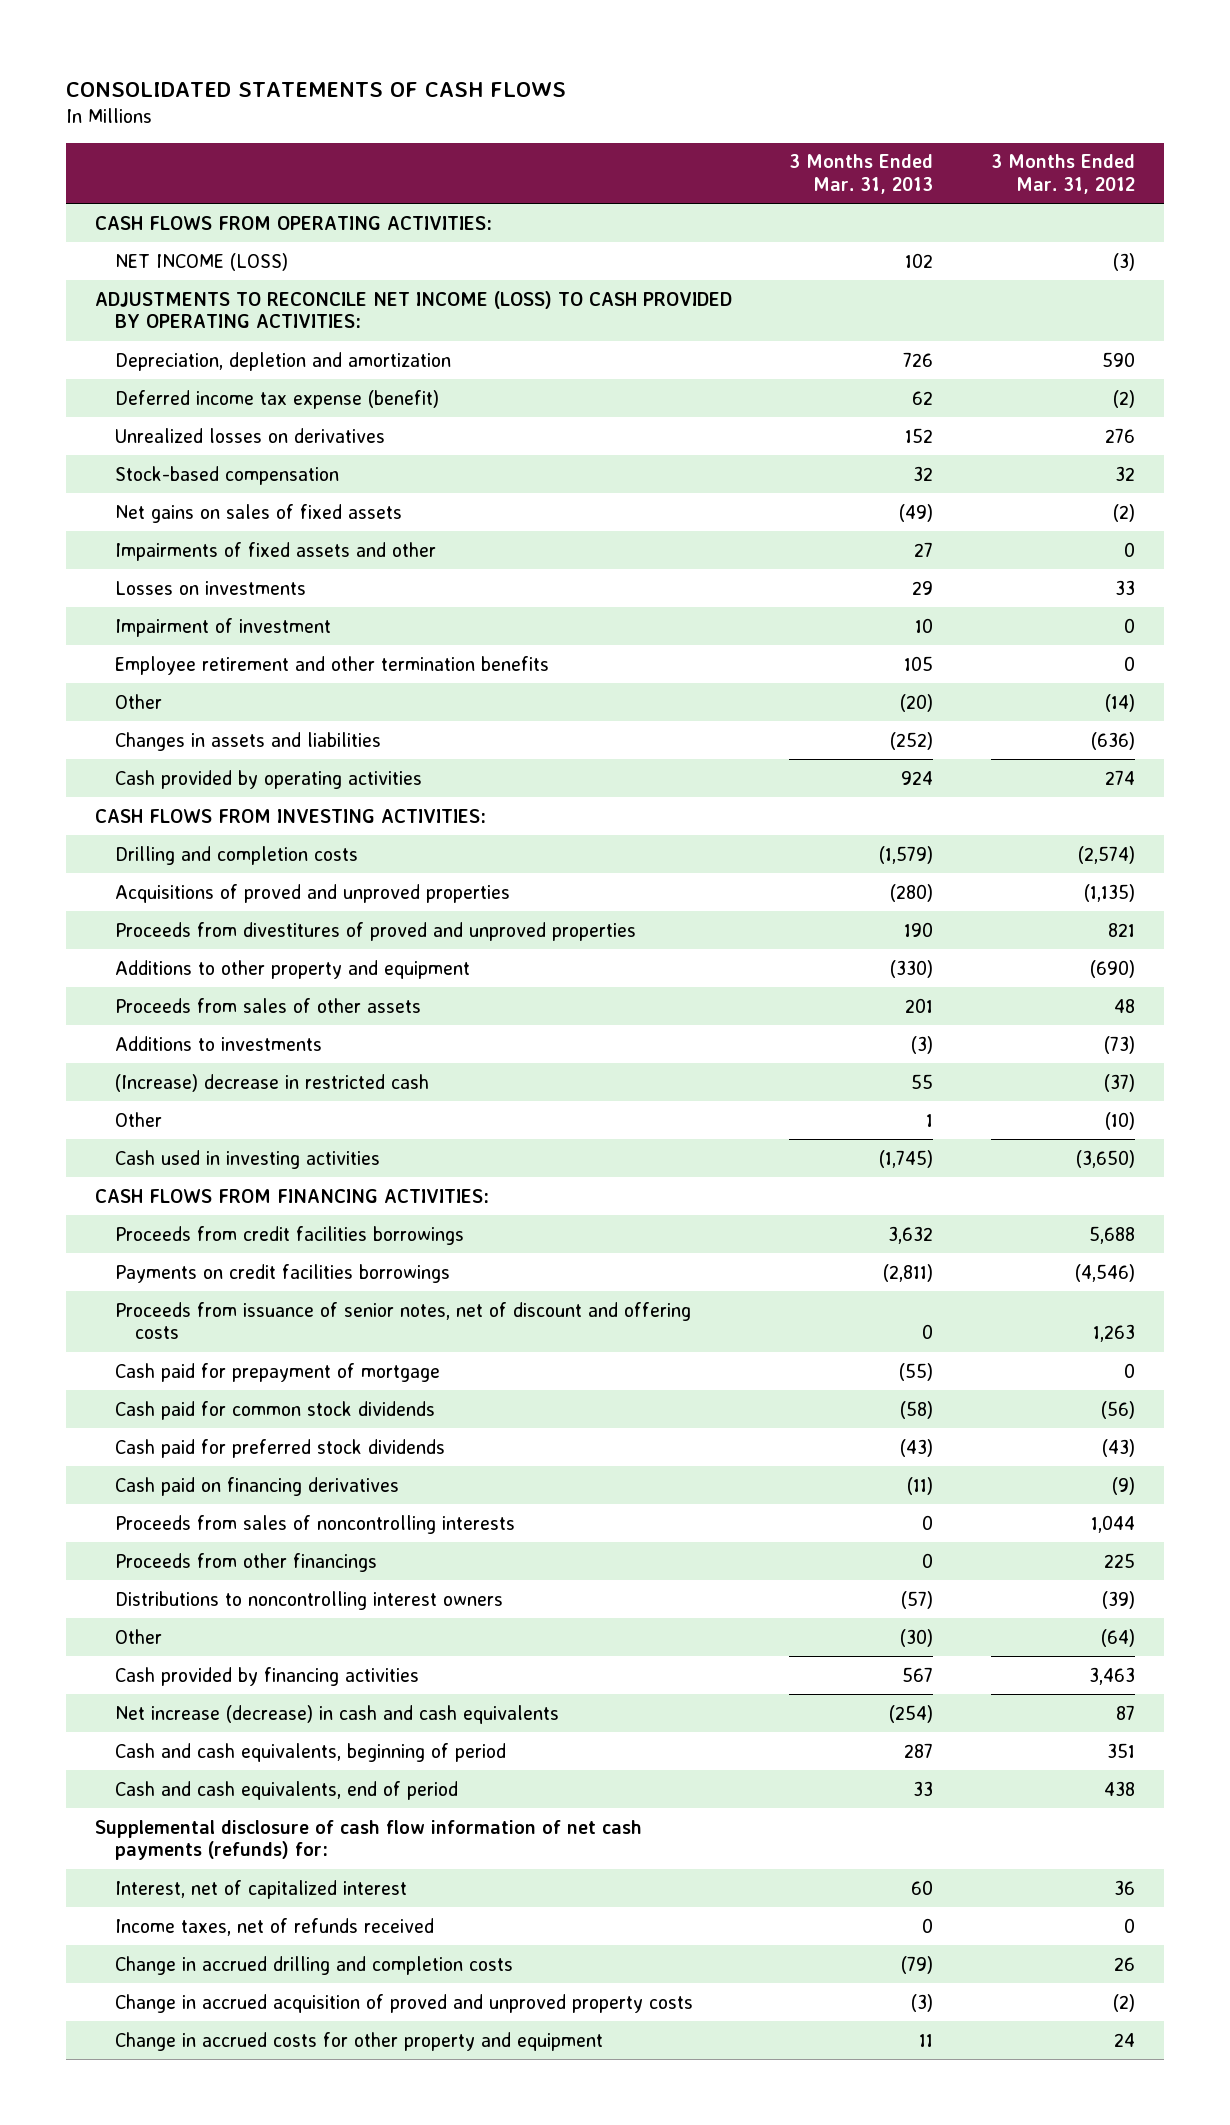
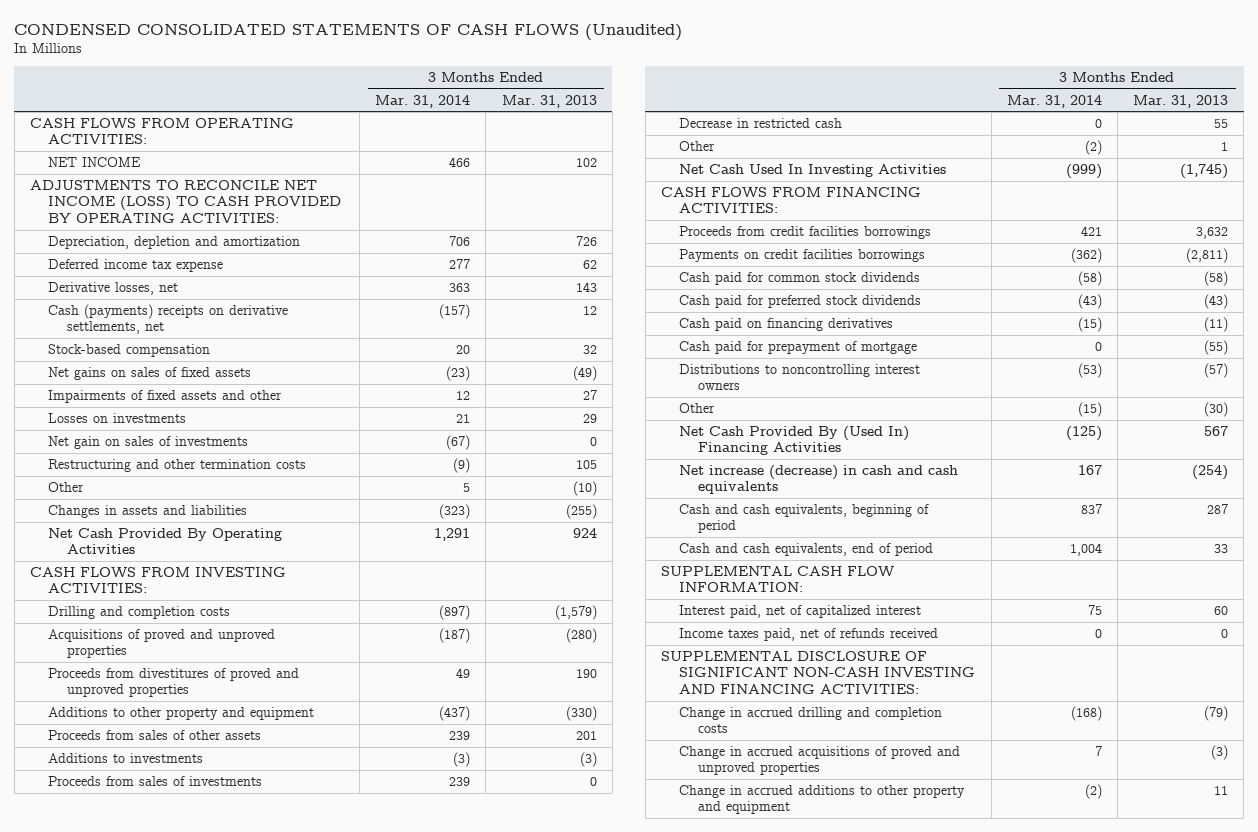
[65,81,566,97] CONSOLIDATED STATEMENTS OF CASH FLOWS -> [14,23,683,41] CONDENSED CONSOLIDATED STATEMENTS OF CASH FLOWS (Unaudited)
[990,154,1135,195] 3 Months Ended Mar. 31, 2012 -> none
none -> [375,94,471,108] Mar. 31, 2014
[114,252,288,271] NET INCOME (LOSS) -> [48,156,142,167] NET INCOME
[114,427,385,443] Unrealized losses on derivatives -> none
[114,389,439,409] Deferred income tax expense (benefit) -> [48,258,224,272] Deferred income tax expense
none -> [48,281,179,295] Derivative losses, net
none -> [48,303,289,335] Cash (payments) receipts on derivative settlements, net
[114,617,331,637] Impairment of investment -> none
none -> [48,435,249,449] Net gain on sales of investments
[114,655,549,675] Employee retirement and other termination benefits -> [48,458,307,472] Restructuring and other termination costs
[900,693,934,712] (20) -> [572,480,597,496] (10)
[890,731,934,750] (252) -> [565,503,597,519] (255)
[114,769,422,789] Cash provided by operating activities -> [48,527,283,555] Net Cash Provided By Operating Activities
none -> [48,775,263,786] Proceeds from sales of investments
[114,1073,429,1092] (Increase) decrease in restricted cash -> [679,117,843,128] Decrease in restricted cash
[114,1149,380,1169] Cash used in investing activities -> [679,163,947,177] Net Cash Used In Investing Activities
[114,1301,691,1340] Proceeds from issuance of senior notes, net of discount and offering costs -> none
[114,1514,515,1534] Proceeds from sales of noncontrolling interests -> none
[114,1552,377,1572] Proceeds from other financings -> none
[114,1362,440,1382] Cash paid for prepayment of mortgage -> [679,340,918,354] Cash paid for prepayment of mortgage
[114,1666,419,1686] Cash provided by financing activities -> [679,425,910,456] Net Cash Provided By (Used In) Financing Activities
[94,1819,642,1861] Supplemental disclosure of cash flow information of net cash payments (refunds) for: -> [661,565,895,593] SUPPLEMENTAL CASH FLOW INFORMATION:
[114,1879,407,1899] Interest, net of capitalized interest -> [679,604,922,618] Interest paid, net of capitalized interest
[114,1917,434,1936] Income taxes, net of refunds received -> [679,627,939,641] Income taxes paid, net of refunds received
none -> [661,650,976,694] SUPPLEMENTAL DISCLOSURE OF SIGNIFICANT NON-CASH INVESTING AND FINANCING ACTIVITIES:
[114,1993,693,2013] Change in accrued acquisition of proved and unproved property costs -> [679,745,961,776] Change in accrued acquisitions of proved and unproved properties
[114,2031,603,2051] Change in accrued costs for other property and equipment -> [679,784,966,815] Change in accrued additions to other property and equipment

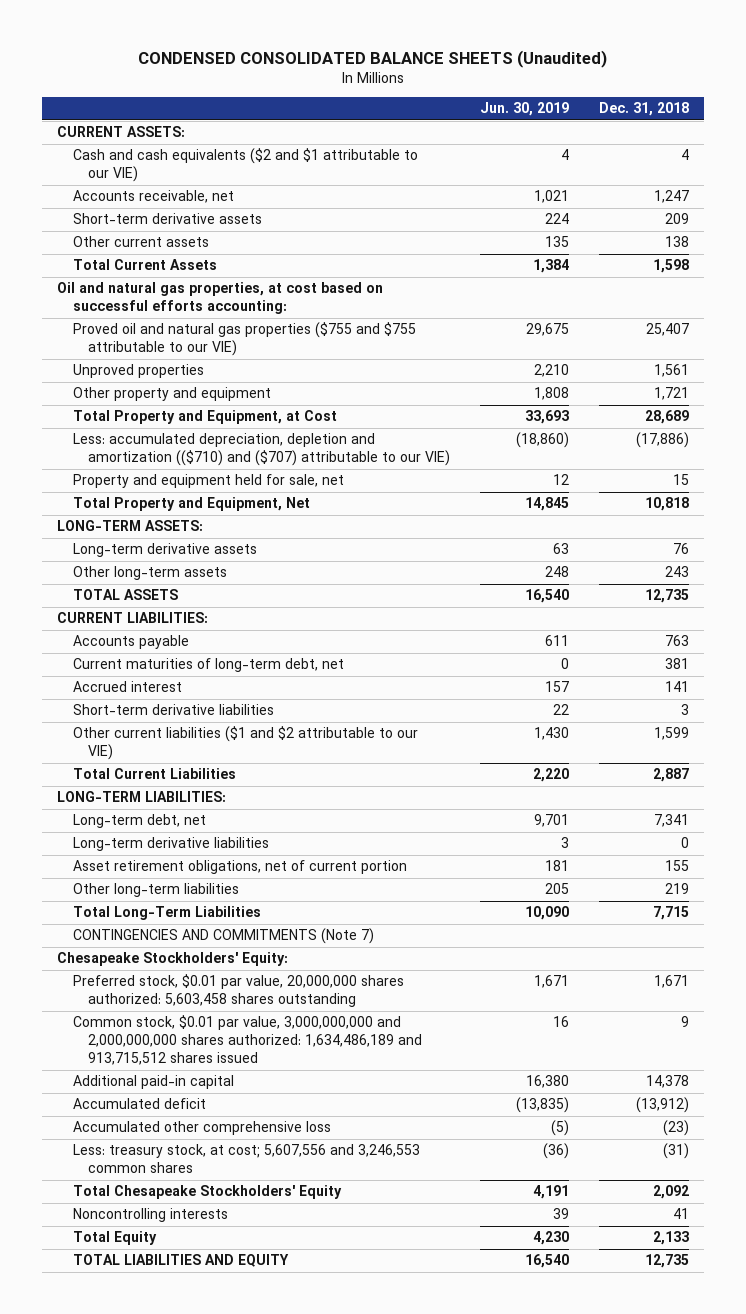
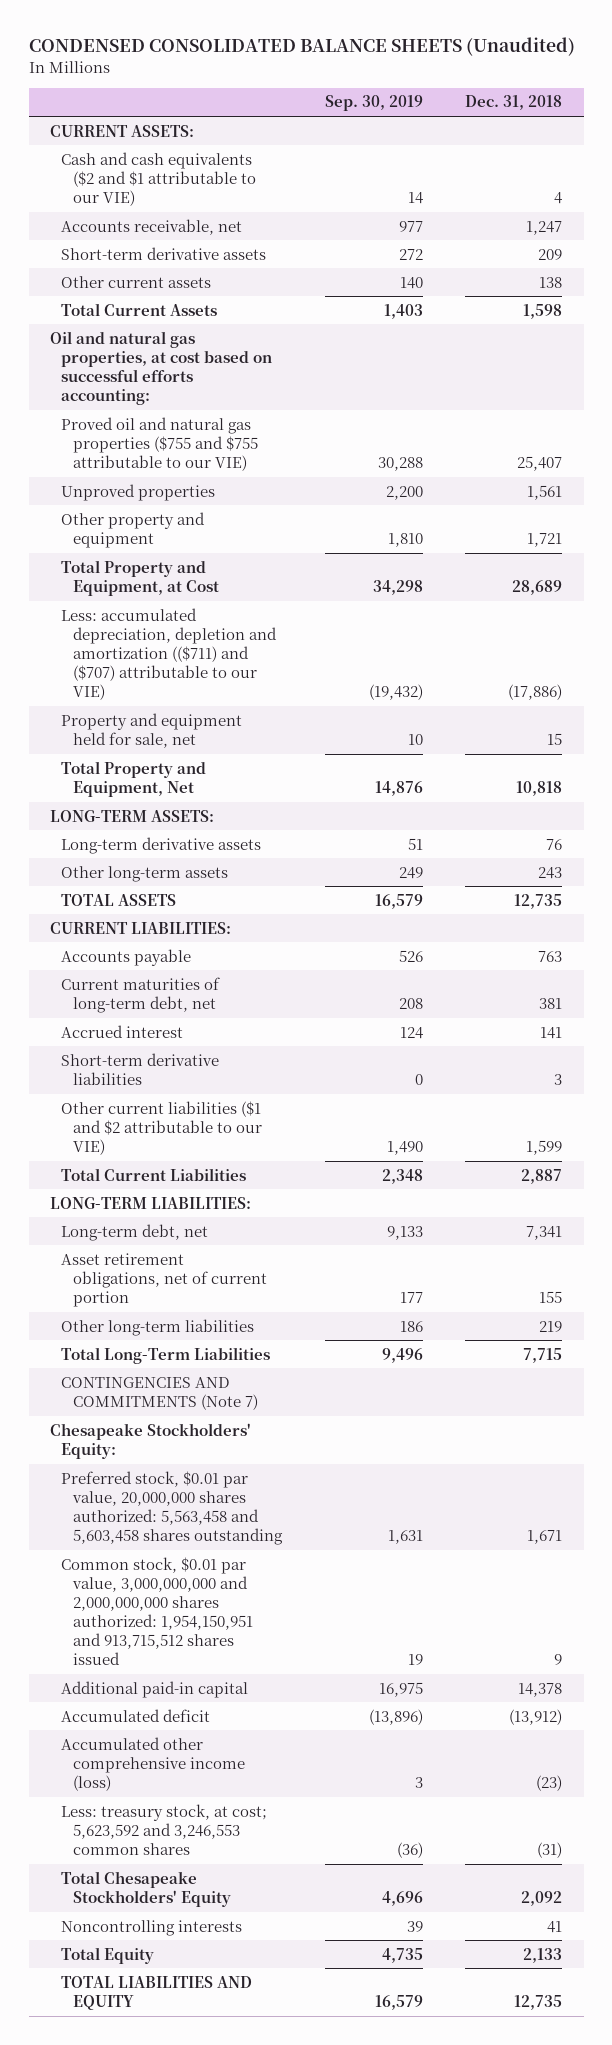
[480,102,570,117] Jun. 30, 2019 -> none
none -> [324,95,423,112] Sep. 30, 2019
[72,433,451,467] Less: accumulated depreciation, depletion and amortization (($710) and ($707) attributable to our VIE) -> [61,607,277,701] Less: accumulated depreciation, depletion and amortization (($711) and ($707) attributable to our VIE)
[72,837,269,852] Long-term derivative liabilities -> none
[72,974,404,1008] Preferred stock, $0.01 par value, 20,000,000 shares authorized: 5,603,458 shares outstanding -> [61,1470,283,1545] Preferred stock, $0.01 par value, 20,000,000 shares authorized: 5,563,458 and 5,603,458 shares outstanding
[72,1015,423,1066] Common stock, $0.01 par value, 3,000,000,000 and 2,000,000,000 shares authorized: 1,634,486,189 and 913,715,512 shares issued -> [61,1556,253,1666] Common stock, $0.01 par value, 3,000,000,000 and 2,000,000,000 shares authorized: 1,954,150,951 and 913,715,512 shares issued
[72,1121,331,1136] Accumulated other comprehensive loss -> [61,1736,245,1791] Accumulated other comprehensive income (loss)
[72,1144,420,1174] Less: treasury stock, at cost; 5,607,556 and 3,246,553 common shares -> [61,1803,268,1855] Less: treasury stock, at cost; 5,623,592 and 3,246,553 common shares

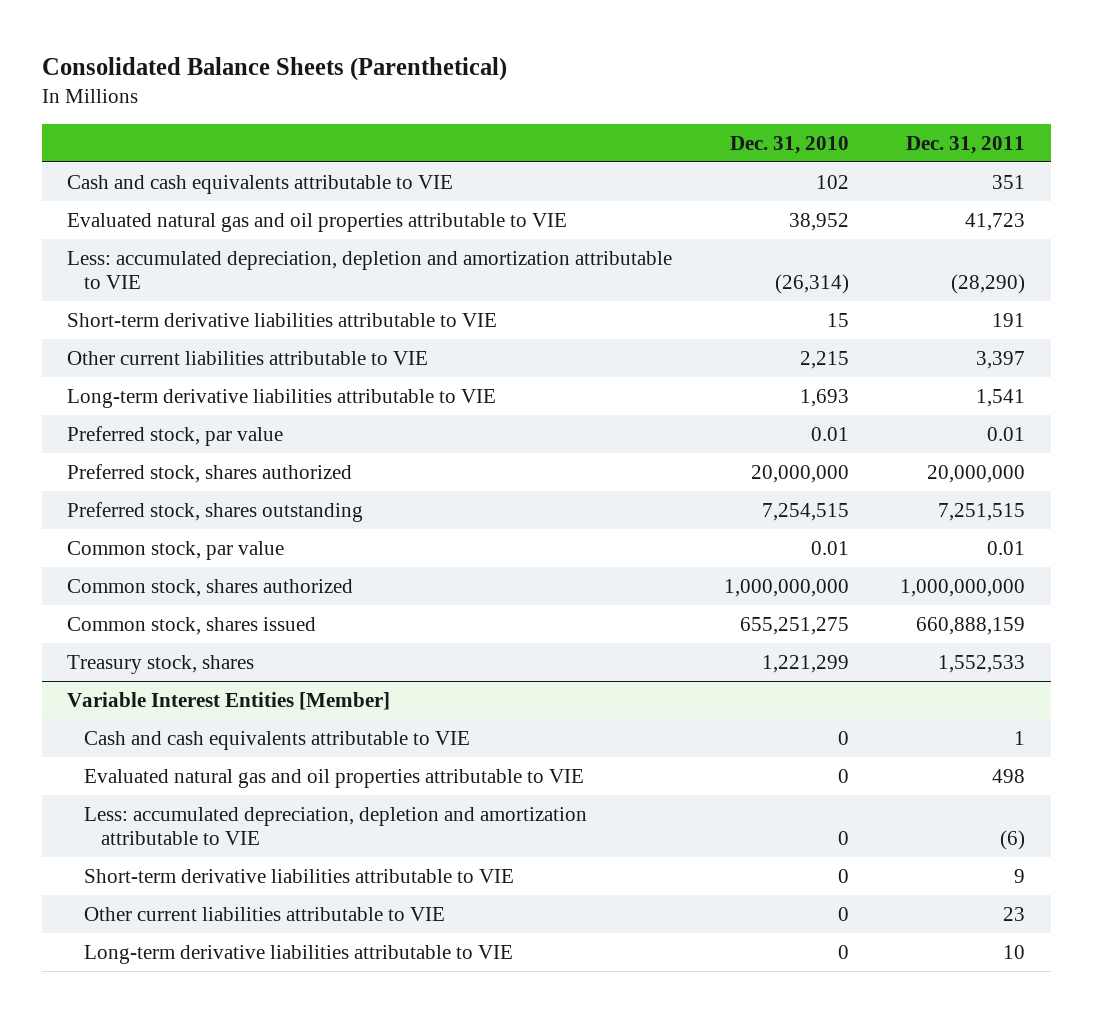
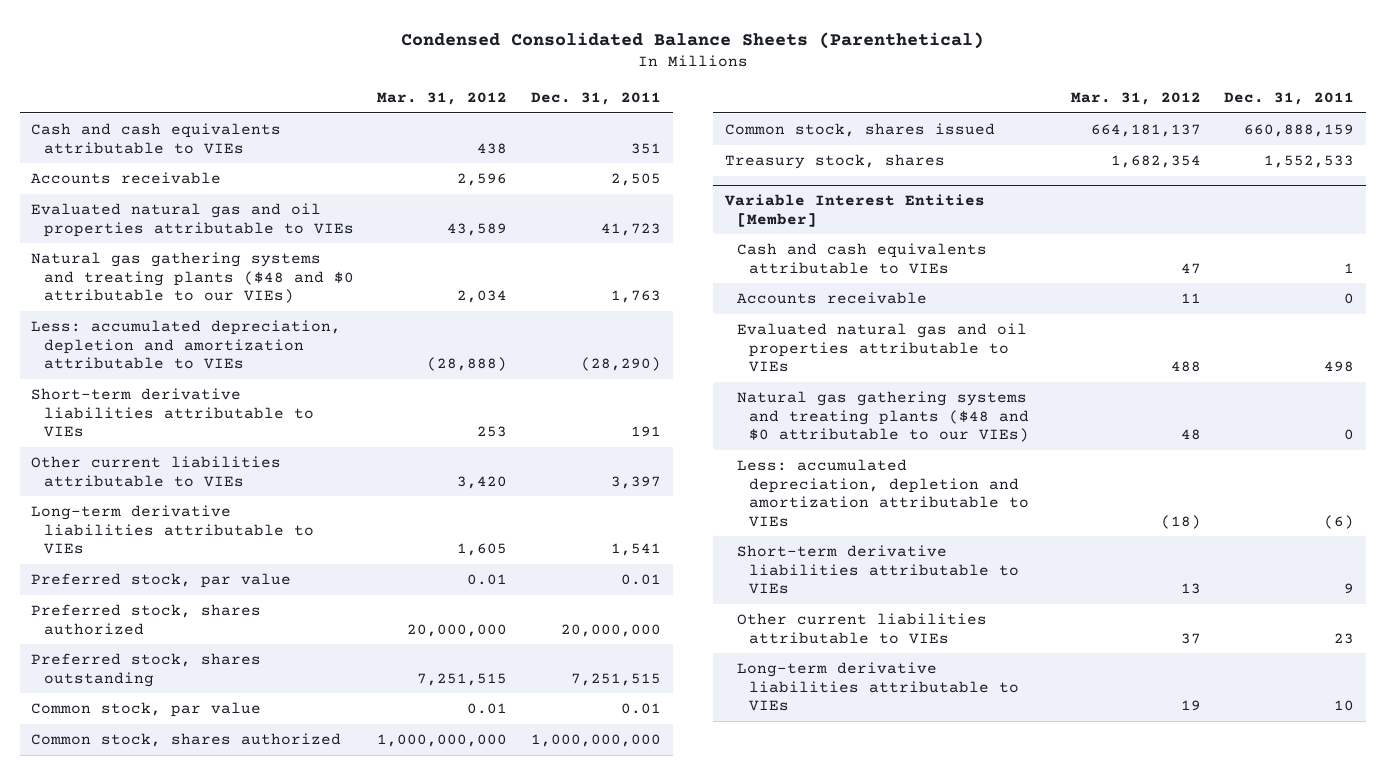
[41,56,507,81] Consolidated Balance Sheets (Parenthetical) -> [400,31,984,49] Condensed Consolidated Balance Sheets (Parenthetical)
[729,135,849,154] Dec. 31, 2010 -> none
none -> [377,92,508,106] Mar. 31, 2012
[67,174,454,194] Cash and cash equivalents attributable to VIE -> [31,122,282,154] Cash and cash equivalents attributable to VIEs
none -> [31,171,222,184] Accounts receivable
[67,212,568,232] Evaluated natural gas and oil properties attributable to VIE -> [31,202,354,237] Evaluated natural gas and oil properties attributable to VIEs
none -> [31,251,354,304] Natural gas gathering systems and treating plants ($48 and $0 attributable to our VIEs)
[67,250,673,290] Less: accumulated depreciation, depletion and amortization attributable to VIE -> [31,319,342,370] Less: accumulated depreciation, depletion and amortization attributable to VIEs
[67,312,498,327] Short-term derivative liabilities attributable to VIE -> [31,387,314,438] Short-term derivative liabilities attributable to VIEs
[67,350,429,365] Other current liabilities attributable to VIE -> [31,455,282,487] Other current liabilities attributable to VIEs
[67,388,497,408] Long-term derivative liabilities attributable to VIE -> [31,504,314,555] Long-term derivative liabilities attributable to VIEs
[84,730,471,750] Cash and cash equivalents attributable to VIE -> [737,242,988,274] Cash and cash equivalents attributable to VIEs
none -> [737,291,928,304] Accounts receivable
[84,768,585,788] Evaluated natural gas and oil properties attributable to VIE -> [737,322,1028,373] Evaluated natural gas and oil properties attributable to VIEs
none -> [737,390,1030,443] Natural gas gathering systems and treating plants ($48 and $0 attributable to our VIEs)
[84,806,588,846] Less: accumulated depreciation, depletion and amortization attributable to VIE -> [737,458,1030,527] Less: accumulated depreciation, depletion and amortization attributable to VIEs
[84,868,515,883] Short-term derivative liabilities attributable to VIE -> [737,544,1020,595] Short-term derivative liabilities attributable to VIEs
[84,906,446,921] Other current liabilities attributable to VIE -> [737,612,988,644] Other current liabilities attributable to VIEs
[84,944,514,964] Long-term derivative liabilities attributable to VIE -> [737,661,1020,712] Long-term derivative liabilities attributable to VIEs

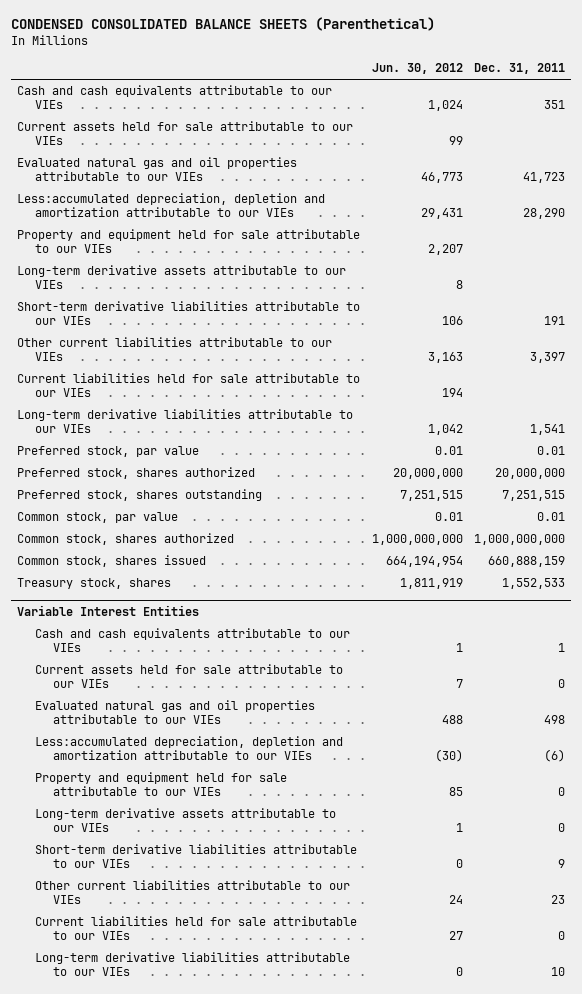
[400,31,984,49] Condensed Consolidated Balance Sheets (Parenthetical) -> [10,17,435,32] CONDENSED CONSOLIDATED BALANCE SHEETS (Parenthetical)
[377,92,508,106] Mar. 31, 2012 -> none
none -> [371,63,463,75] Jun. 30, 2012
[31,171,222,184] Accounts receivable -> none
[31,251,354,304] Natural gas gathering systems and treating plants ($48 and $0 attributable to our VIEs) -> none
[31,122,282,154] Cash and cash equivalents attributable to VIEs -> [16,85,332,110] Cash and cash equivalents attributable to our VIEs
none -> [16,121,353,146] Current assets held for sale attributable to our VIEs
[31,202,354,237] Evaluated natural gas and oil properties attributable to VIEs -> [16,157,297,182] Evaluated natural gas and oil properties attributable to our VIEs
[31,319,342,370] Less: accumulated depreciation, depletion and amortization attributable to VIEs -> [16,193,325,218] Less:accumulated depreciation, depletion and amortization attributable to our VIEs
[580,357,661,372] (28,290) -> [523,208,566,220] 28,290
none -> [16,229,360,254] Property and equipment held for sale attributable to our VIEs
none -> [16,265,346,290] Long-term derivative assets attributable to our VIEs
[31,387,314,438] Short-term derivative liabilities attributable to VIEs -> [16,301,360,326] Short-term derivative liabilities attributable to our VIEs
[31,455,282,487] Other current liabilities attributable to VIEs -> [16,337,332,362] Other current liabilities attributable to our VIEs
none -> [16,373,360,398] Current liabilities held for sale attributable to our VIEs
[31,504,314,555] Long-term derivative liabilities attributable to VIEs -> [16,409,353,434] Long-term derivative liabilities attributable to our VIEs
[737,291,928,304] Accounts receivable -> none
[737,390,1030,443] Natural gas gathering systems and treating plants ($48 and $0 attributable to our VIEs) -> none
[723,194,985,227] Variable Interest Entities [Member] -> [16,605,199,617] Variable Interest Entities
[737,242,988,274] Cash and cash equivalents attributable to VIEs -> [34,628,350,653] Cash and cash equivalents attributable to our VIEs
none -> [34,664,343,689] Current assets held for sale attributable to our VIEs
[737,322,1028,373] Evaluated natural gas and oil properties attributable to VIEs -> [34,700,315,725] Evaluated natural gas and oil properties attributable to our VIEs
[737,458,1030,527] Less: accumulated depreciation, depletion and amortization attributable to VIEs -> [34,736,343,761] Less:accumulated depreciation, depletion and amortization attributable to our VIEs
none -> [34,772,287,797] Property and equipment held for sale attributable to our VIEs
none -> [34,808,336,833] Long-term derivative assets attributable to our VIEs
[737,544,1020,595] Short-term derivative liabilities attributable to VIEs -> [34,844,357,869] Short-term derivative liabilities attributable to our VIEs
[737,612,988,644] Other current liabilities attributable to VIEs -> [34,880,350,905] Other current liabilities attributable to our VIEs
none -> [34,916,357,941] Current liabilities held for sale attributable to our VIEs
[737,661,1020,712] Long-term derivative liabilities attributable to VIEs -> [34,952,350,977] Long-term derivative liabilities attributable to our VIEs

